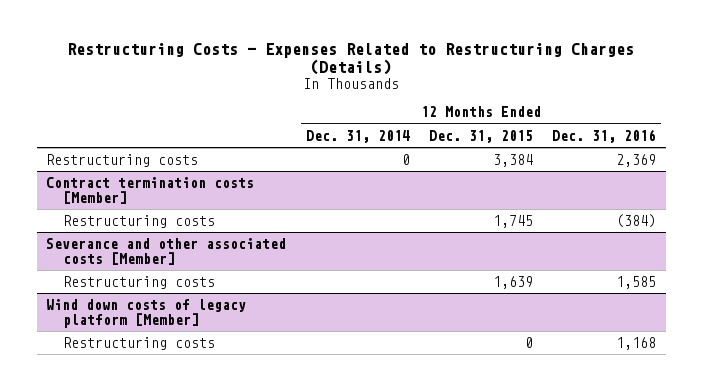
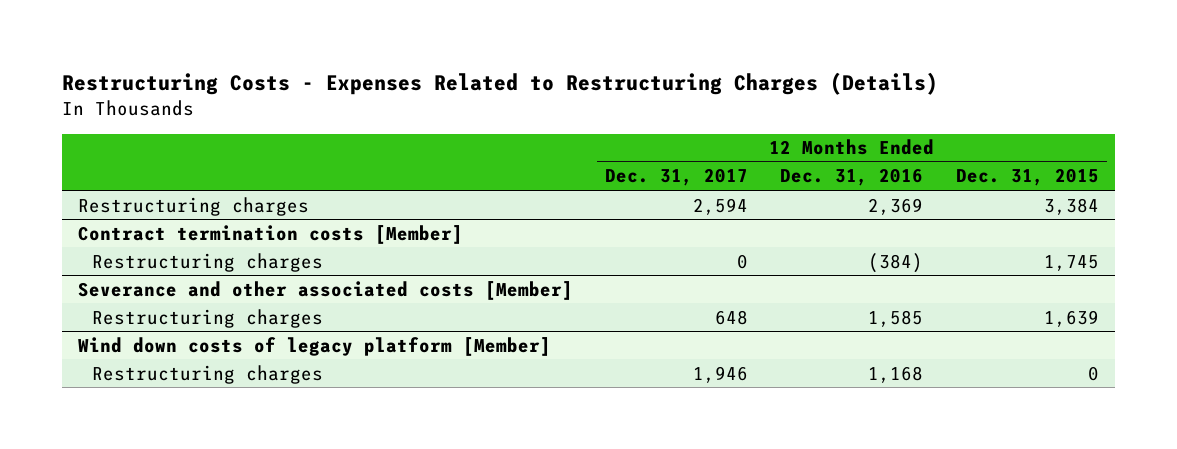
[305,129,410,143] Dec. 31, 2014 -> none
none -> [605,168,749,187] Dec. 31, 2017
[46,154,199,168] Restructuring costs -> [77,196,309,216] Restructuring charges
[62,215,215,229] Restructuring costs -> [91,252,323,272] Restructuring charges
[62,276,215,290] Restructuring costs -> [91,308,323,328] Restructuring charges
[62,337,215,351] Restructuring costs -> [91,364,323,384] Restructuring charges

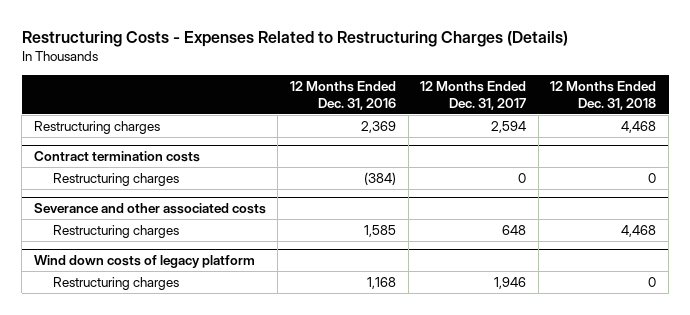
[955,168,1099,187] Dec. 31, 2015 -> none
none -> [550,81,657,110] 12 Months Ended Dec. 31, 2018
[77,224,463,244] Contract termination costs [Member] -> [33,151,200,163] Contract termination costs
[77,280,573,300] Severance and other associated costs [Member] -> [33,203,266,215] Severance and other associated costs
[77,336,551,356] Wind down costs of legacy platform [Member] -> [33,255,255,269] Wind down costs of legacy platform

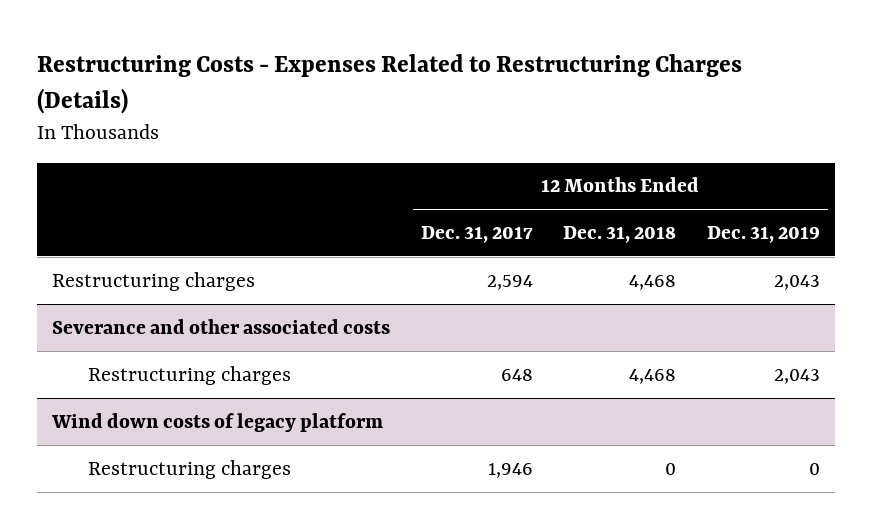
[289,81,396,110] 12 Months Ended Dec. 31, 2016 -> none
none -> [707,226,821,244] Dec. 31, 2019
[33,151,200,163] Contract termination costs -> none
[52,172,179,186] Restructuring charges -> none

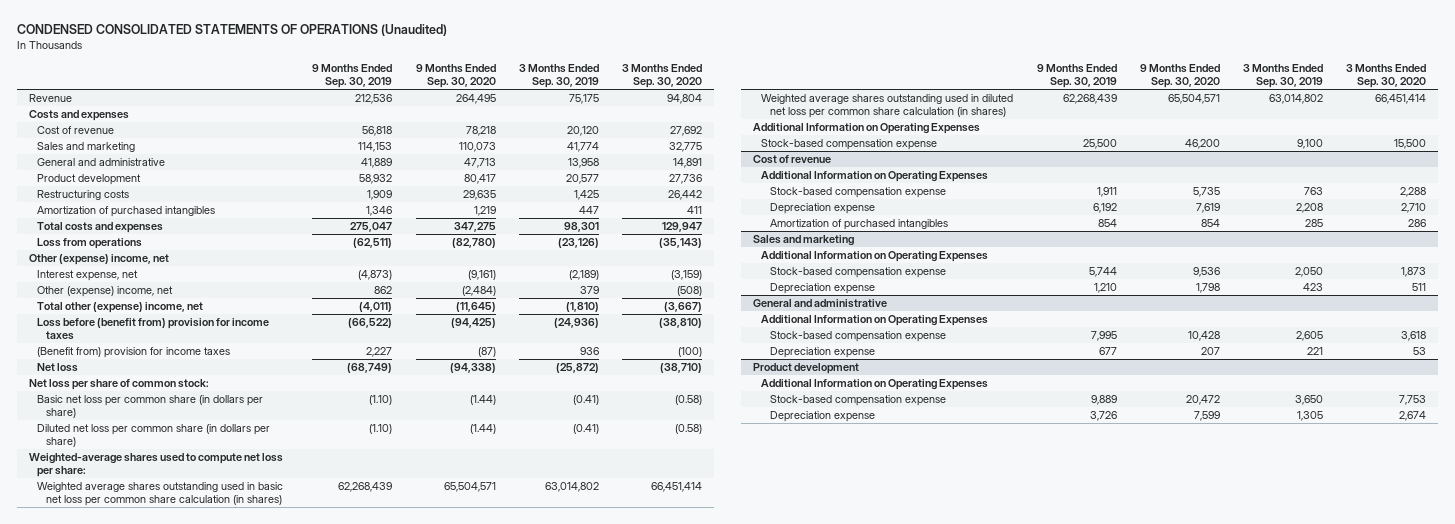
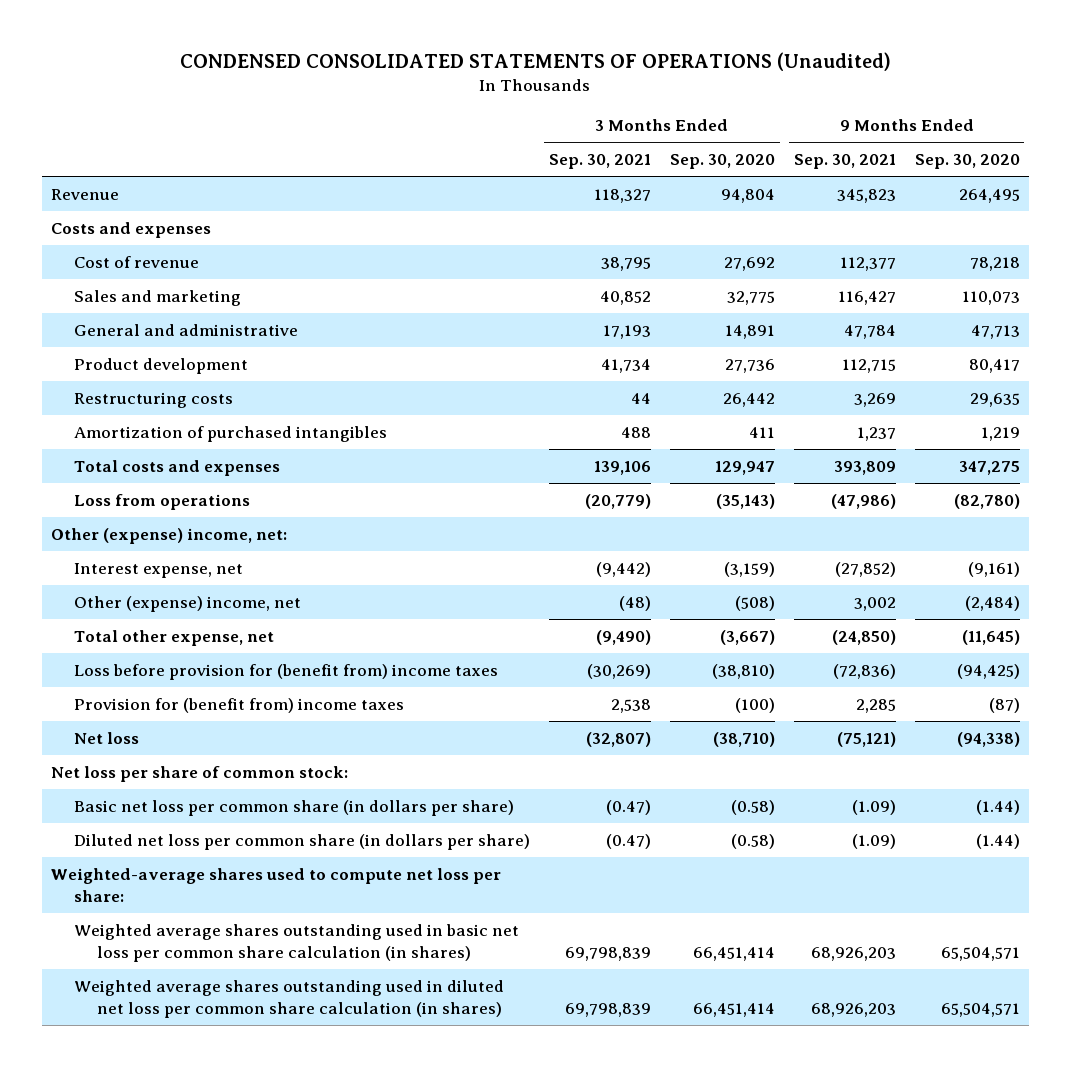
[312,63,393,89] 9 Months Ended Sep. 30, 2019 -> none
[518,63,599,89] 3 Months Ended Sep. 30, 2019 -> none
none -> [548,153,651,169] Sep. 30, 2021
none -> [793,153,896,169] Sep. 30, 2021
[28,254,169,266] Other (expense) income, net -> [51,527,288,544] Other (expense) income, net:
[37,302,204,314] Total other (expense) income, net -> [73,629,274,646] Total other expense, net
[37,318,270,341] Loss before (benefit from) provision for income taxes -> [73,663,498,680] Loss before provision for (benefit from) income taxes
[37,347,231,359] (Benefit from) provision for income taxes -> [73,697,404,713] Provision for (benefit from) income taxes
[752,123,980,135] Additional Information on Operating Expenses -> none
[761,139,938,151] Stock-based compensation expense -> none
[752,155,831,165] Cost of revenue -> none
[761,171,989,183] Additional Information on Operating Expenses -> none
[769,187,946,199] Stock-based compensation expense -> none
[769,203,875,215] Depreciation expense -> none
[769,219,948,231] Amortization of purchased intangibles -> none
[752,235,854,247] Sales and marketing -> none
[761,251,989,263] Additional Information on Operating Expenses -> none
[769,267,946,279] Stock-based compensation expense -> none
[769,283,875,295] Depreciation expense -> none
[752,299,887,309] General and administrative -> none
[761,315,989,327] Additional Information on Operating Expenses -> none
[769,331,946,343] Stock-based compensation expense -> none
[769,347,875,359] Depreciation expense -> none
[752,363,859,375] Product development -> none
[761,379,989,391] Additional Information on Operating Expenses -> none
[769,395,946,407] Stock-based compensation expense -> none
[769,411,875,423] Depreciation expense -> none

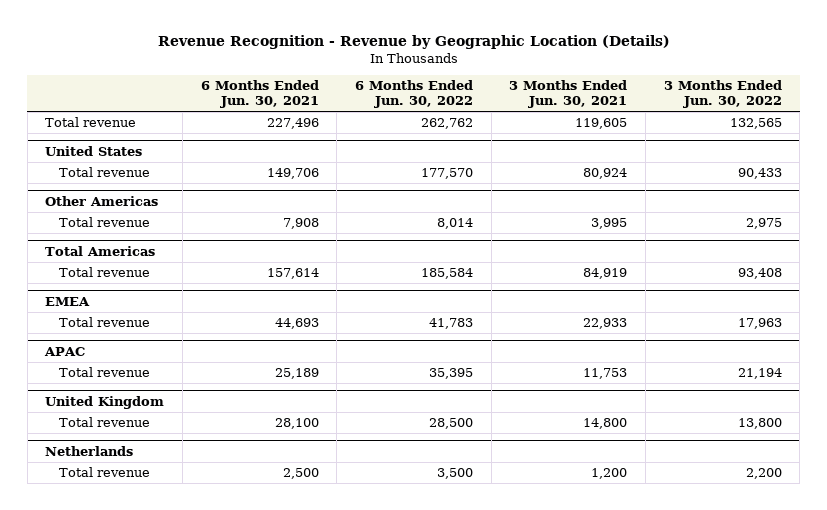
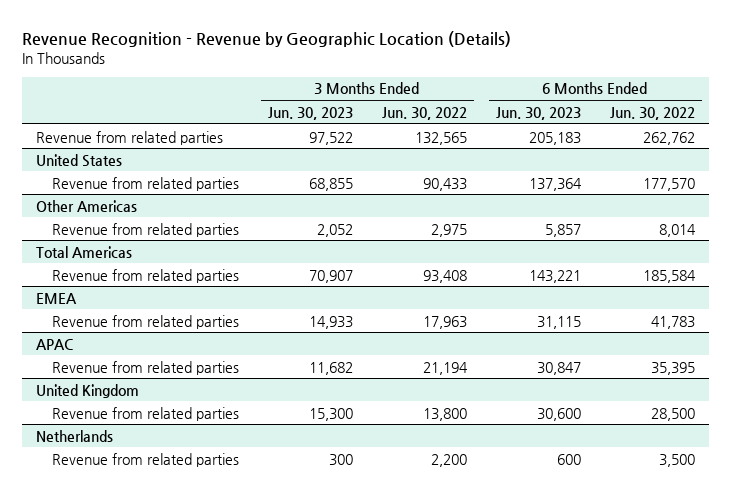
[200,79,319,109] 6 Months Ended Jun. 30, 2021 -> none
[509,79,628,109] 3 Months Ended Jun. 30, 2021 -> none
none -> [267,106,353,120] Jun. 30, 2023
none -> [495,106,581,120] Jun. 30, 2023
[45,116,137,127] Total revenue -> [36,130,224,145] Revenue from related parties
[58,166,150,177] Total revenue -> [51,176,239,191] Revenue from related parties
[58,216,150,227] Total revenue -> [51,222,239,237] Revenue from related parties
[58,266,150,277] Total revenue -> [51,268,239,283] Revenue from related parties
[58,316,150,327] Total revenue -> [51,314,239,329] Revenue from related parties
[58,366,150,377] Total revenue -> [51,360,239,375] Revenue from related parties
[58,416,150,427] Total revenue -> [51,406,239,421] Revenue from related parties
[58,466,150,477] Total revenue -> [51,452,239,467] Revenue from related parties

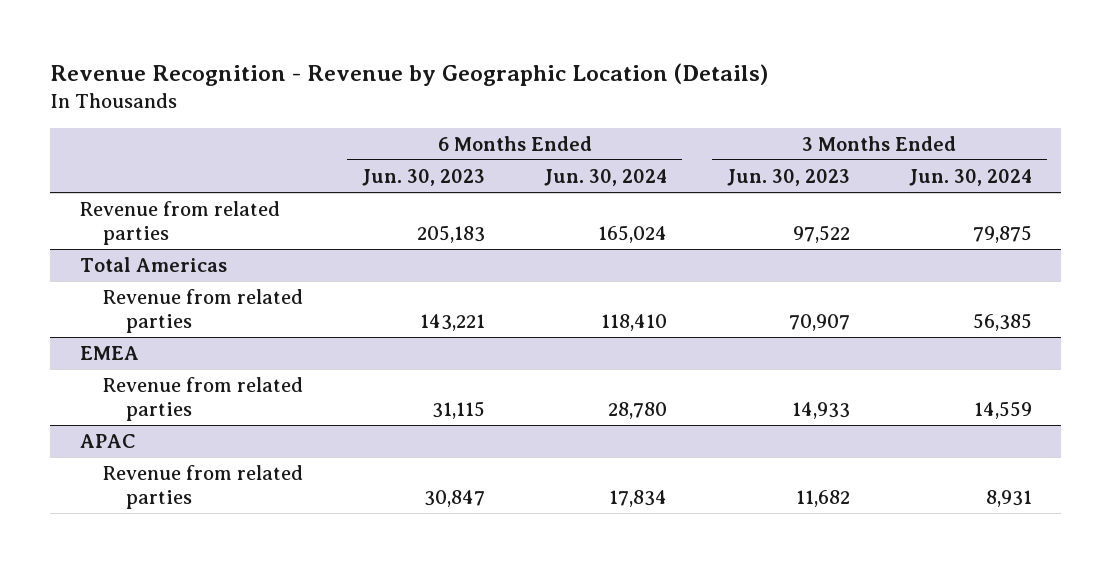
[381,106,467,120] Jun. 30, 2022 -> none
[609,106,695,120] Jun. 30, 2022 -> none
none -> [544,168,668,186] Jun. 30, 2024
none -> [908,168,1032,186] Jun. 30, 2024
[36,153,123,167] United States -> none
[51,176,239,191] Revenue from related parties -> none
[36,199,138,212] Other Americas -> none
[51,222,239,237] Revenue from related parties -> none
[36,383,140,398] United Kingdom -> none
[51,406,239,421] Revenue from related parties -> none
[36,429,114,442] Netherlands -> none
[51,452,239,467] Revenue from related parties -> none

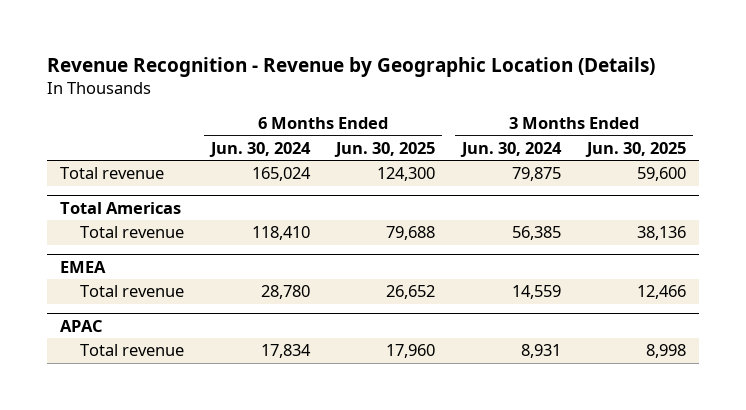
[362,168,486,186] Jun. 30, 2023 -> none
[726,168,850,186] Jun. 30, 2023 -> none
none -> [334,141,436,157] Jun. 30, 2025
none -> [585,141,687,157] Jun. 30, 2025
[79,200,280,245] Revenue from related parties -> [60,167,165,180] Total revenue
[102,288,303,333] Revenue from related parties -> [80,226,185,239] Total revenue
[102,376,303,421] Revenue from related parties -> [80,285,185,298] Total revenue
[102,464,303,509] Revenue from related parties -> [80,344,185,357] Total revenue

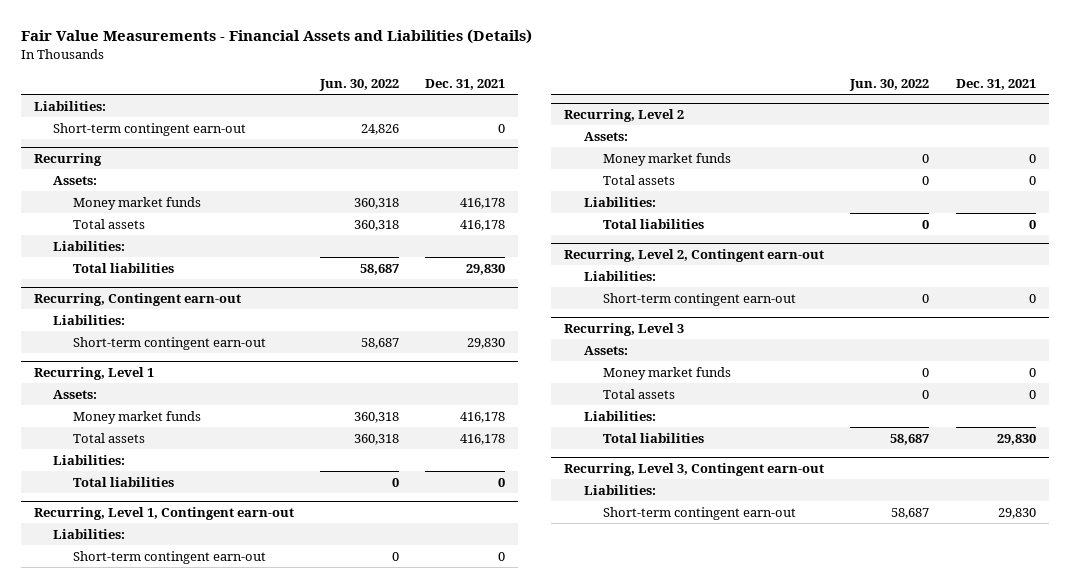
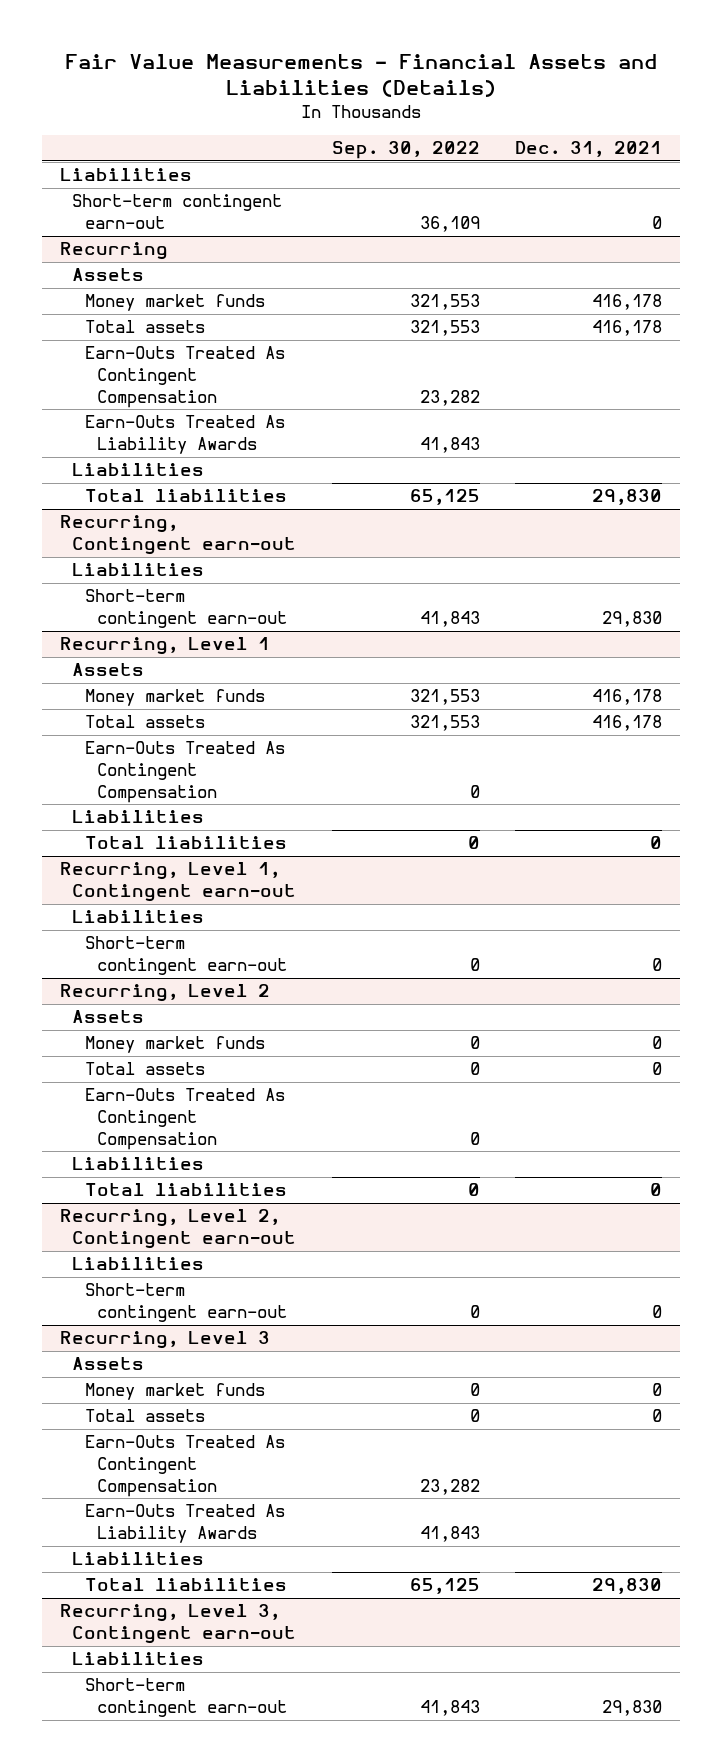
[319,78,400,91] Jun. 30, 2022 -> none
none -> [331,141,480,160] Sep. 30, 2022
[33,100,106,111] Liabilities: -> [59,168,192,182] Liabilities
[53,175,98,185] Assets: -> [72,268,145,282] Assets
none -> [84,346,285,408] Earn-Outs Treated As Contingent Compensation
none -> [84,415,285,455] Earn-Outs Treated As Liability Awards
[53,240,126,251] Liabilities: -> [72,463,205,477] Liabilities
[53,314,126,325] Liabilities: -> [72,563,205,577] Liabilities
[53,389,98,399] Assets: -> [72,663,145,677] Assets
none -> [84,741,285,803] Earn-Outs Treated As Contingent Compensation
[53,454,126,465] Liabilities: -> [72,810,205,824] Liabilities
[53,528,126,539] Liabilities: -> [72,910,205,924] Liabilities
[583,131,628,141] Assets: -> [72,1010,145,1024] Assets
none -> [84,1088,285,1150] Earn-Outs Treated As Contingent Compensation
[583,196,656,207] Liabilities: -> [72,1157,205,1171] Liabilities
[583,270,656,281] Liabilities: -> [72,1257,205,1271] Liabilities
[583,345,628,355] Assets: -> [72,1357,145,1371] Assets
none -> [84,1435,285,1497] Earn-Outs Treated As Contingent Compensation
none -> [84,1504,285,1544] Earn-Outs Treated As Liability Awards
[583,410,656,421] Liabilities: -> [72,1552,205,1566] Liabilities
[583,484,656,495] Liabilities: -> [72,1652,205,1666] Liabilities

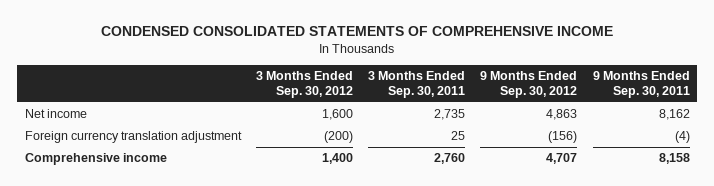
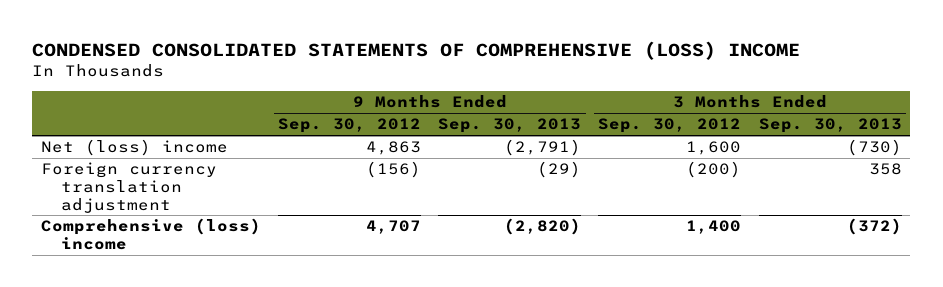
[101,26,614,37] CONDENSED CONSOLIDATED STATEMENTS OF COMPREHENSIVE INCOME -> [32,40,801,60] CONDENSED CONSOLIDATED STATEMENTS OF COMPREHENSIVE (LOSS) INCOME
[368,71,466,98] 3 Months Ended Sep. 30, 2011 -> none
[592,71,690,98] 9 Months Ended Sep. 30, 2011 -> none
none -> [438,118,582,134] Sep. 30, 2013
none -> [758,118,902,134] Sep. 30, 2013
[24,109,87,119] Net income -> [40,139,228,157] Net (loss) income
[24,153,167,166] Comprehensive income -> [40,218,261,250] Comprehensive (loss) income

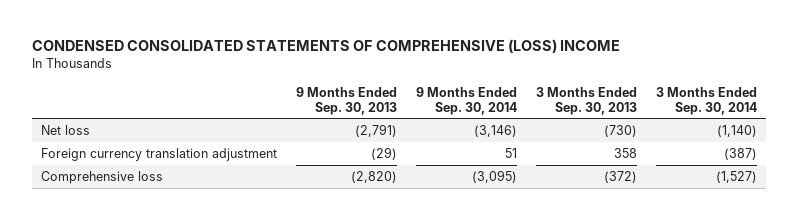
[278,118,422,134] Sep. 30, 2012 -> none
[598,118,742,134] Sep. 30, 2012 -> none
none -> [416,86,518,115] 9 Months Ended Sep. 30, 2014
none -> [655,86,757,115] 3 Months Ended Sep. 30, 2014
[40,139,228,157] Net (loss) income -> [41,124,91,135] Net loss
[40,218,261,250] Comprehensive (loss) income -> [41,170,164,184] Comprehensive loss

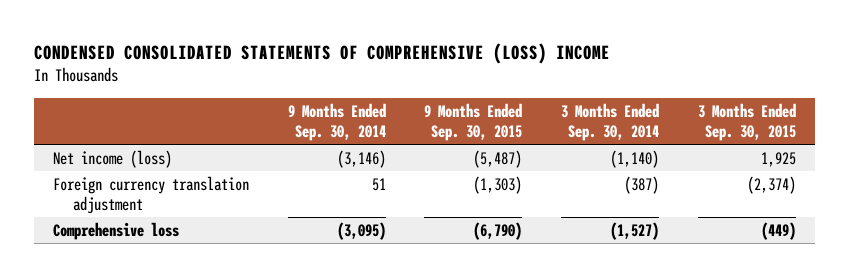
[296,86,398,115] 9 Months Ended Sep. 30, 2013 -> none
[536,86,638,115] 3 Months Ended Sep. 30, 2013 -> none
none -> [424,102,523,141] 9 Months Ended Sep. 30, 2015
none -> [697,102,796,141] 3 Months Ended Sep. 30, 2015
[41,124,91,135] Net loss -> [53,149,173,168] Net income (loss)

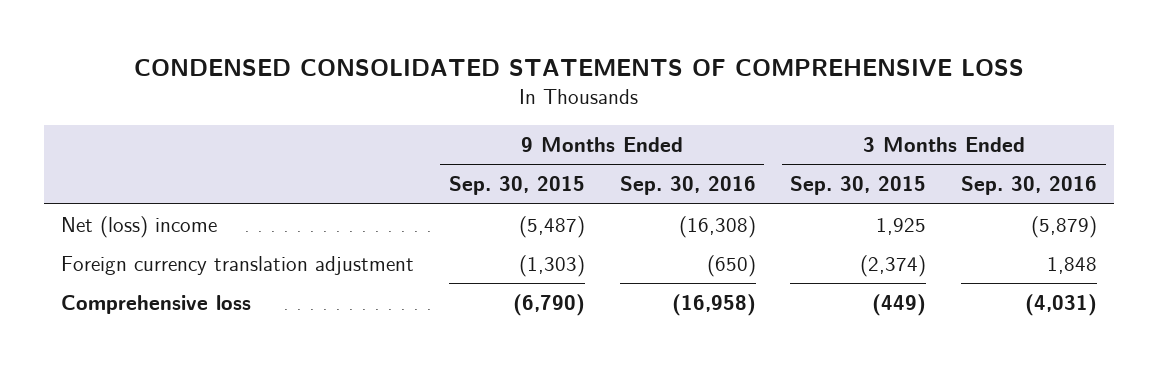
[33,43,610,65] CONDENSED CONSOLIDATED STATEMENTS OF COMPREHENSIVE (LOSS) INCOME -> [134,59,1025,77] CONDENSED CONSOLIDATED STATEMENTS OF COMPREHENSIVE LOSS
[287,102,386,141] 9 Months Ended Sep. 30, 2014 -> none
[561,102,660,141] 3 Months Ended Sep. 30, 2014 -> none
none -> [619,176,756,196] Sep. 30, 2016
none -> [960,176,1097,196] Sep. 30, 2016
[53,149,173,168] Net income (loss) -> [61,215,218,238] Net (loss) income

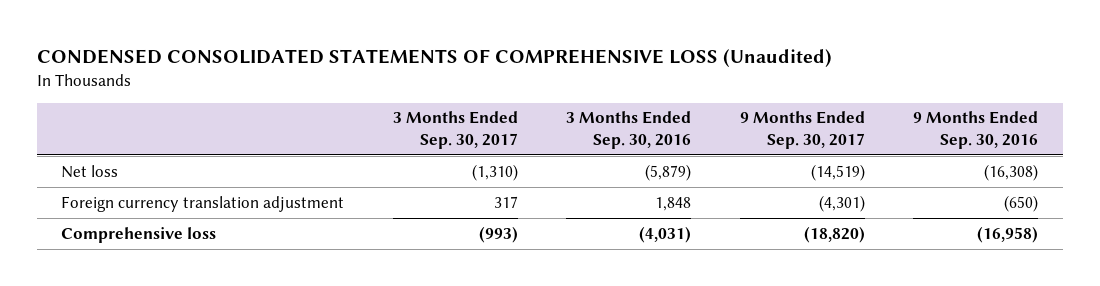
[134,59,1025,77] CONDENSED CONSOLIDATED STATEMENTS OF COMPREHENSIVE LOSS -> [37,49,833,68] CONDENSED CONSOLIDATED STATEMENTS OF COMPREHENSIVE LOSS (Unaudited)
[448,176,585,196] Sep. 30, 2015 -> none
[790,176,927,196] Sep. 30, 2015 -> none
none -> [392,111,518,149] 3 Months Ended Sep. 30, 2017
none -> [739,111,865,149] 9 Months Ended Sep. 30, 2017
[61,215,218,238] Net (loss) income -> [61,164,119,178] Net loss

